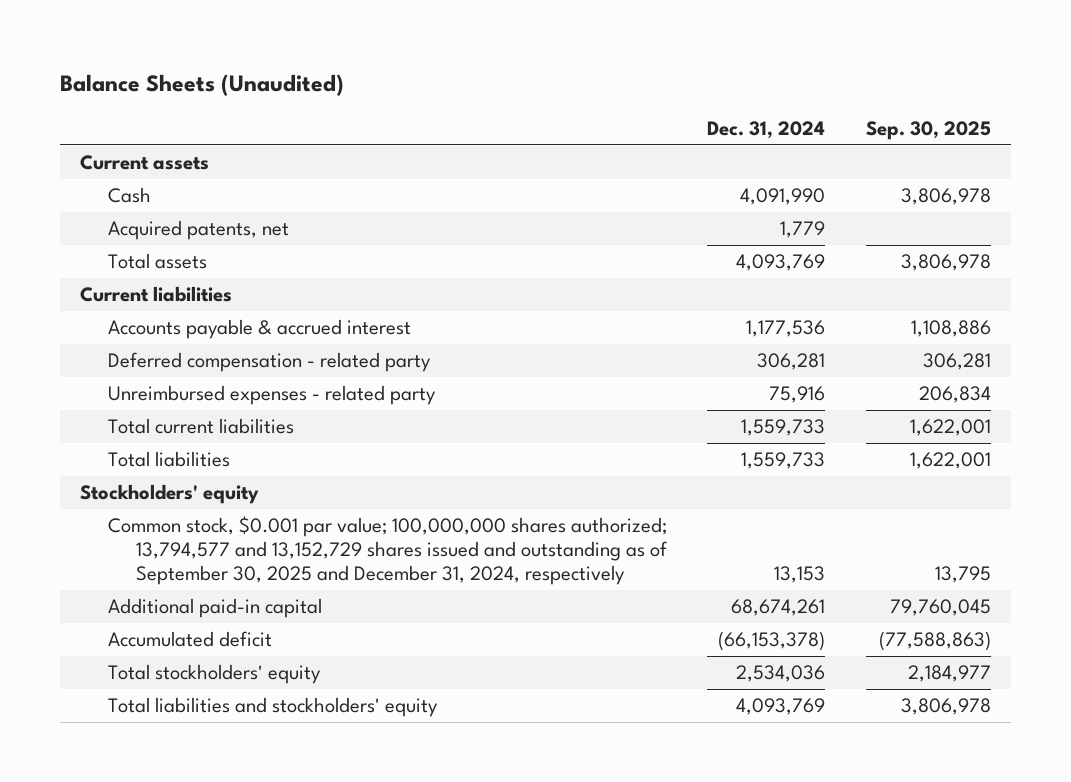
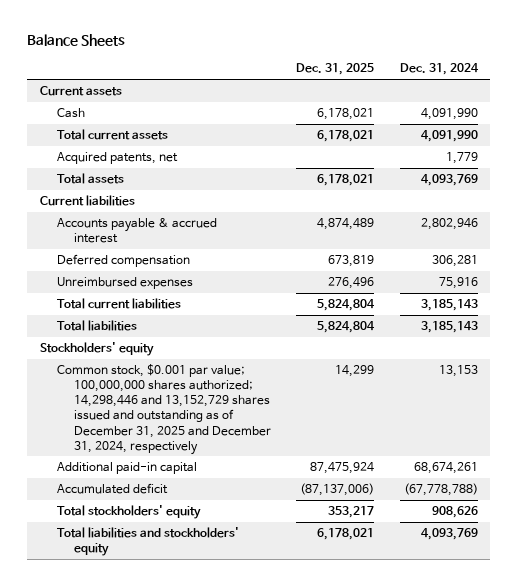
[59,74,344,97] Balance Sheets (Unaudited) -> [27,34,126,47] Balance Sheets
[865,120,991,140] Sep. 30, 2025 -> none
none -> [296,63,375,76] Dec. 31, 2025
none -> [56,129,168,141] Total current assets
[746,320,826,338] 1,177,536 -> [420,218,478,231] 2,802,946
[107,352,431,373] Deferred compensation - related party -> [56,254,190,268] Deferred compensation
[107,385,436,406] Unreimbursed expenses - related party -> [56,277,193,290] Unreimbursed expenses
[741,419,826,437] 1,559,733 -> [420,299,478,312] 3,185,143
[741,452,826,470] 1,559,733 -> [420,321,478,334] 3,185,143
[107,516,667,586] Common stock, $0.001 par value; 100,000,000 shares authorized; 13,794,577 and 13,152,729 shares issued and outstanding as of September 30, 2025 and December 31, 2024, respectively -> [56,364,272,455] Common stock, $0.001 par value; 100,000,000 shares authorized; 14,298,446 and 13,152,729 shares issued and outstanding as of December 31, 2025 and December 31, 2024, respectively
[718,631,826,652] (66,153,378) -> [403,483,478,497] (67,778,788)
[736,665,826,683] 2,534,036 -> [431,506,478,519] 908,626

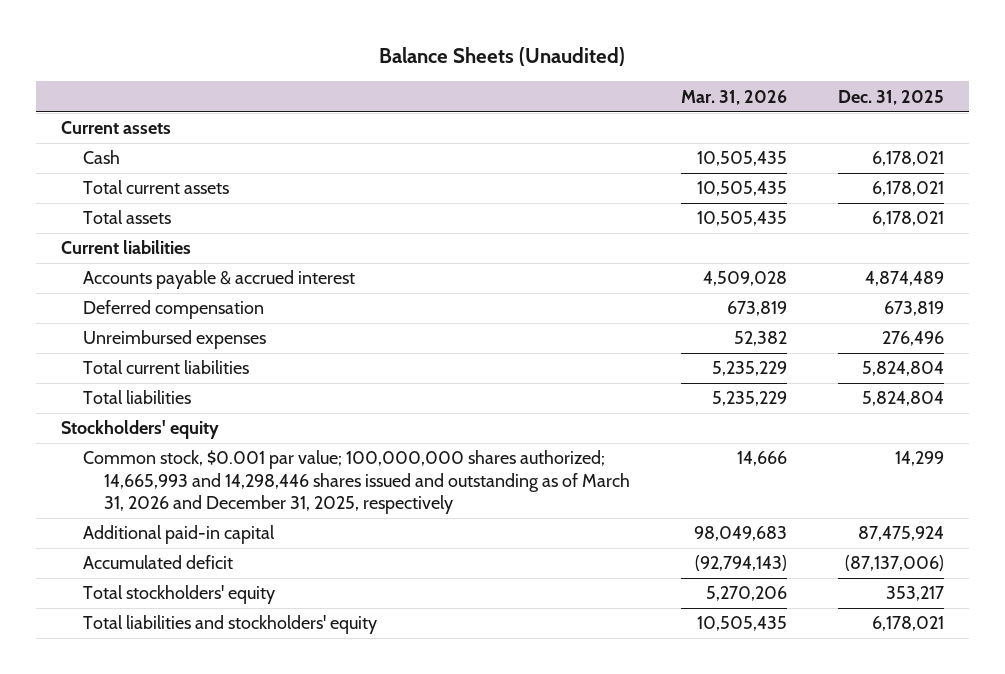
[27,34,126,47] Balance Sheets -> [379,47,626,67] Balance Sheets (Unaudited)
[399,63,479,76] Dec. 31, 2024 -> none
none -> [680,89,787,105] Mar. 31, 2026
[56,152,178,165] Acquired patents, net -> none
[56,364,272,455] Common stock, $0.001 par value; 100,000,000 shares authorized; 14,298,446 and 13,152,729 shares issued and outstanding as of December 31, 2025 and December 31, 2024, respectively -> [82,450,630,515] Common stock, $0.001 par value; 100,000,000 shares authorized; 14,665,993 and 14,298,446 shares issued and outstanding as of March 31, 2026 and December 31, 2025, respectively

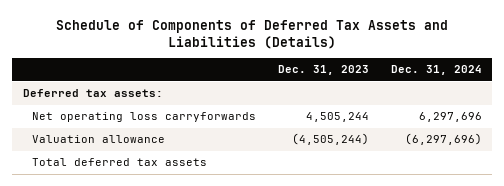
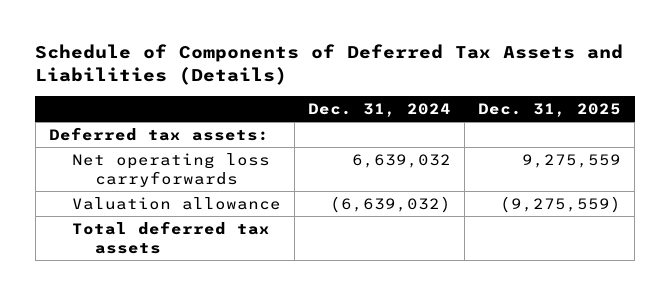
[277,65,369,76] Dec. 31, 2023 -> none
none -> [478,102,622,117] Dec. 31, 2025
[418,112,482,123] 6,297,696 -> [351,153,451,168] 6,639,032
[404,133,482,146] (6,297,696) -> [329,195,451,213] (6,639,032)

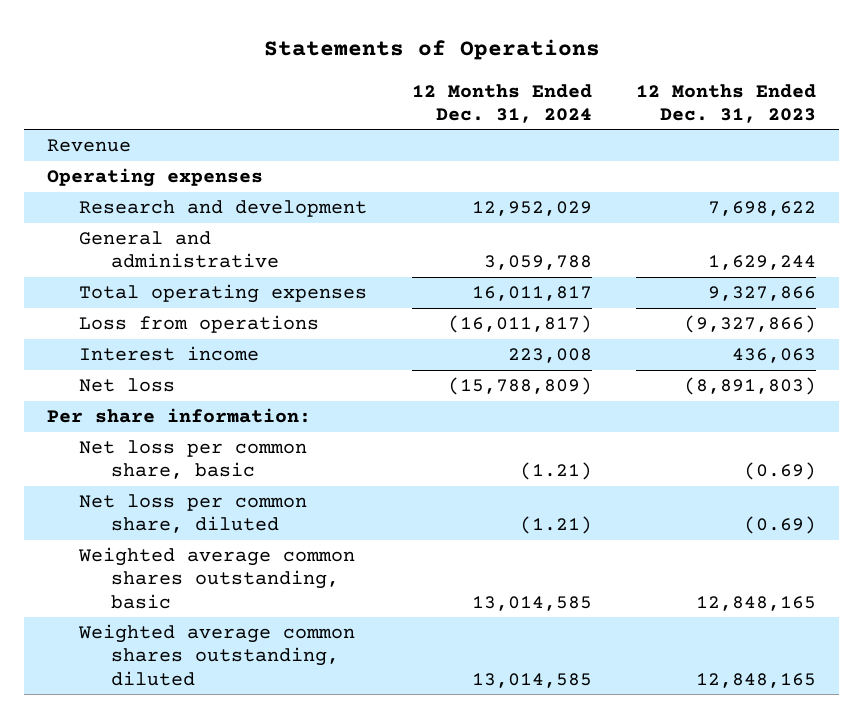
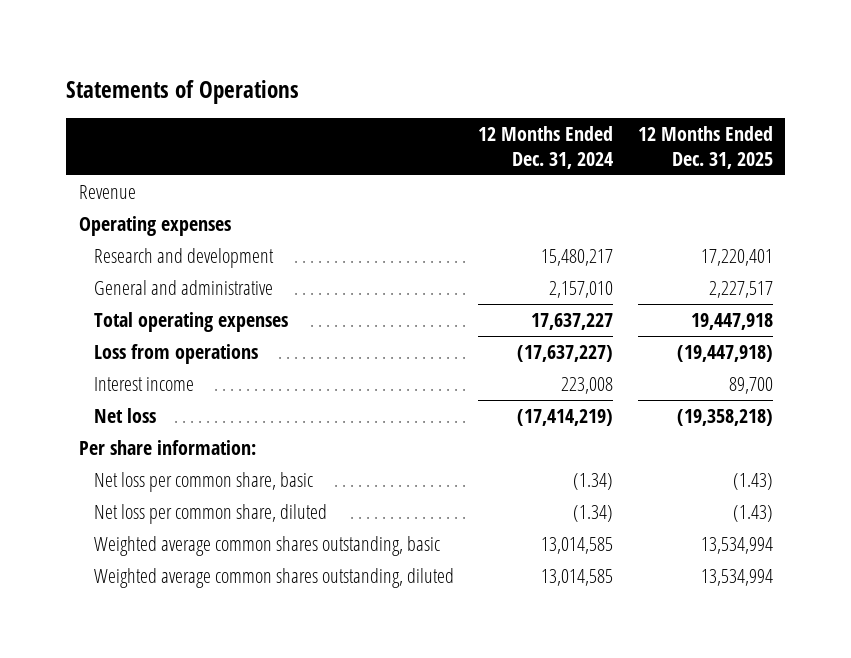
[636,83,817,123] 12 Months Ended Dec. 31, 2023 -> none
none -> [637,125,773,169] 12 Months Ended Dec. 31, 2025
[471,201,592,217] 12,952,029 -> [541,249,614,267] 15,480,217
[483,255,592,271] 3,059,788 -> [549,281,614,299] 2,157,010
[471,286,592,302] 16,011,817 -> [531,313,614,331] 17,637,227
[447,315,592,334] (16,011,817) -> [517,345,614,363] (17,637,227)
[447,377,592,396] (15,788,809) -> [517,409,614,427] (17,414,219)
[519,462,592,481] (1.21) -> [573,473,614,491] (1.34)
[519,516,592,535] (1.21) -> [573,505,614,523] (1.34)

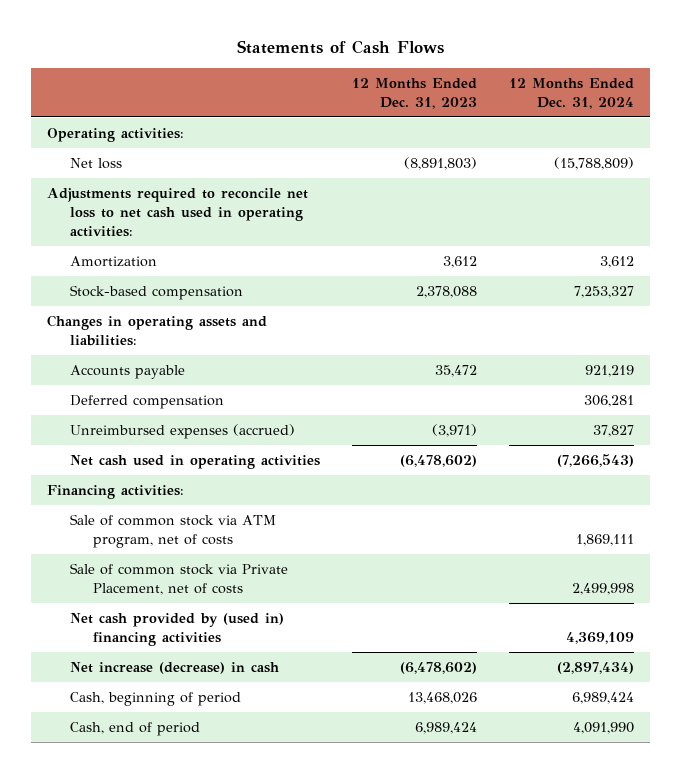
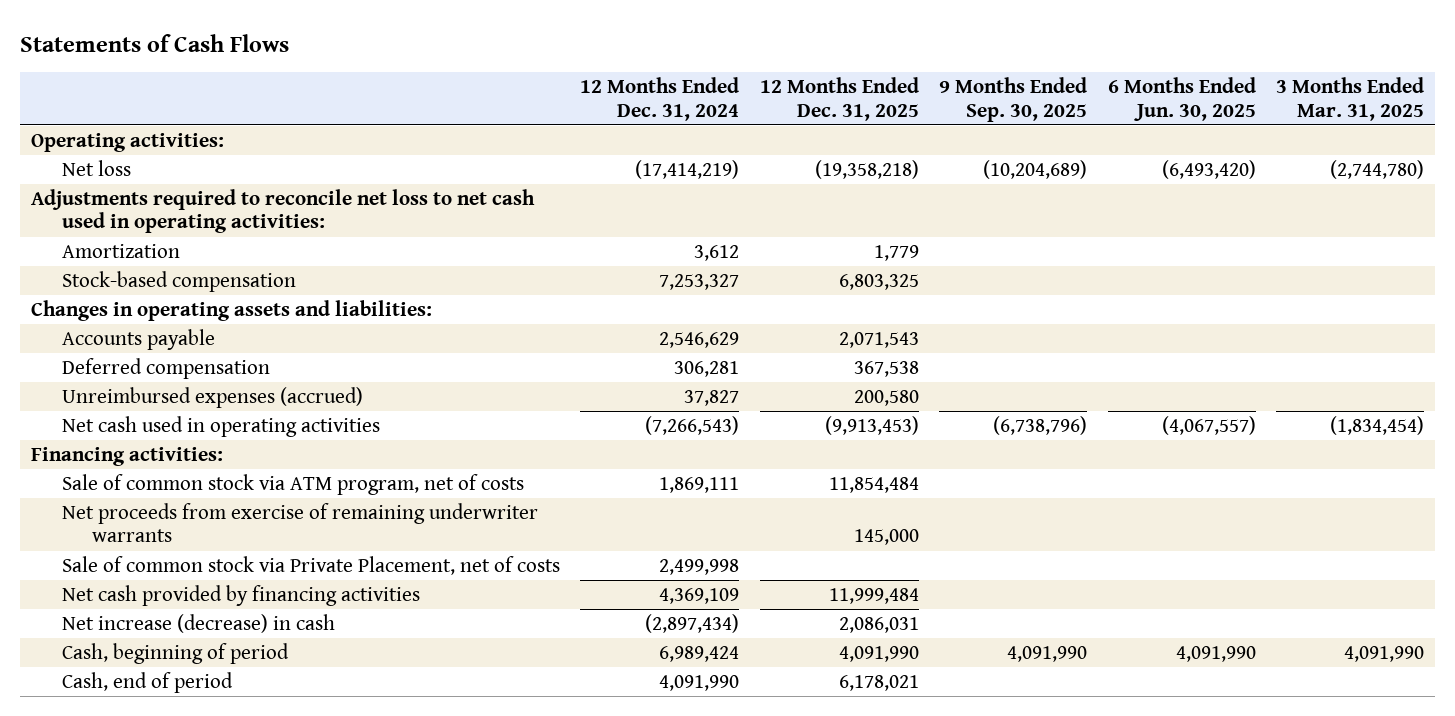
[352,78,478,110] 12 Months Ended Dec. 31, 2023 -> none
none -> [759,77,919,121] 12 Months Ended Dec. 31, 2025
none -> [939,77,1088,122] 9 Months Ended Sep. 30, 2025
none -> [1107,77,1256,121] 6 Months Ended Jun. 30, 2025
none -> [1276,77,1425,121] 3 Months Ended Mar. 31, 2025
[554,156,635,170] (15,788,809) -> [635,159,740,179] (17,414,219)
[585,364,635,377] 921,219 -> [659,331,740,348] 2,546,629
none -> [61,502,538,543] Net proceeds from exercise of remaining underwriter warrants
[70,612,285,646] Net cash provided by (used in) financing activities -> [61,584,420,606] Net cash provided by financing activities

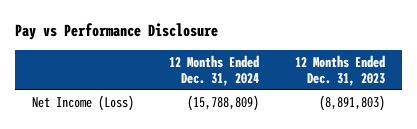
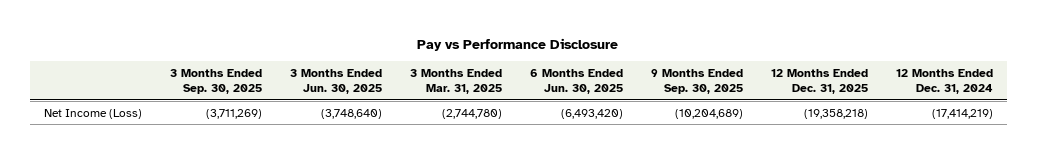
[294,54,385,87] 12 Months Ended Dec. 31, 2023 -> none
none -> [170,69,263,95] 3 Months Ended Sep. 30, 2025
none -> [290,69,383,95] 3 Months Ended Jun. 30, 2025
none -> [409,69,502,95] 3 Months Ended Mar. 31, 2025
none -> [529,69,623,95] 6 Months Ended Jun. 30, 2025
none -> [650,69,743,95] 9 Months Ended Sep. 30, 2025
none -> [770,69,868,95] 12 Months Ended Dec. 31, 2025
[187,95,260,112] (15,788,809) -> [931,108,993,119] (17,414,219)

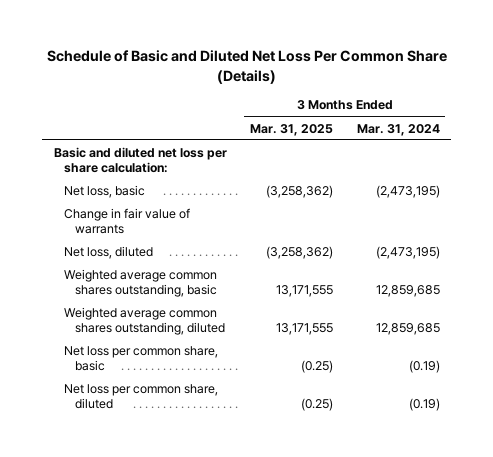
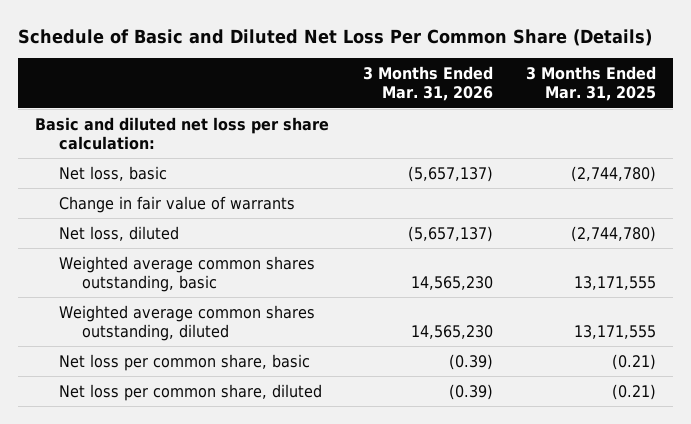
[356,123,440,136] Mar. 31, 2024 -> none
none -> [362,66,493,102] 3 Months Ended Mar. 31, 2026
[266,185,334,199] (3,258,362) -> [571,165,657,182] (2,744,780)
[266,246,334,260] (3,258,362) -> [571,225,657,242] (2,744,780)
[301,359,334,373] (0.25) -> [612,353,657,370] (0.21)
[301,397,334,411] (0.25) -> [612,383,657,400] (0.21)

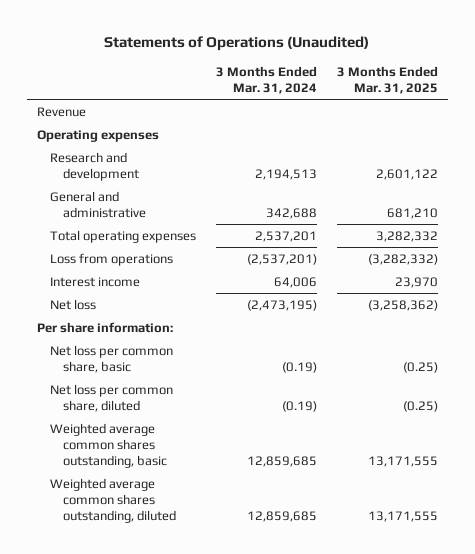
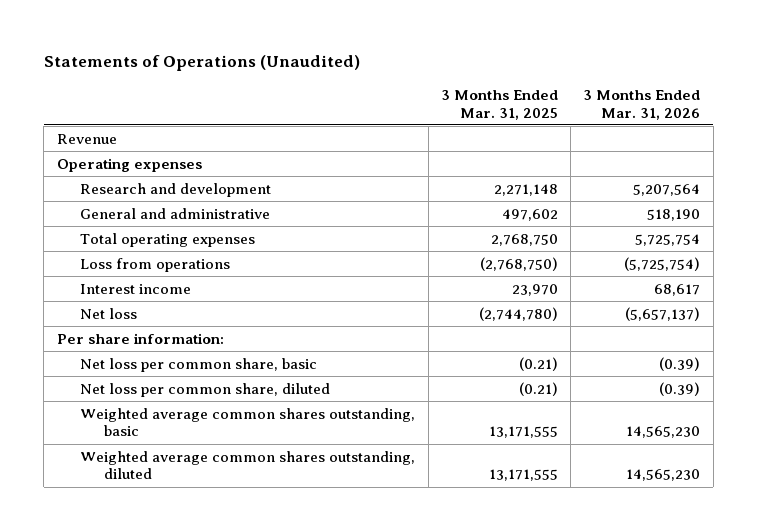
[215,65,317,95] 3 Months Ended Mar. 31, 2024 -> none
none -> [583,89,701,120] 3 Months Ended Mar. 31, 2026
[375,168,438,180] 2,601,122 -> [493,183,558,196] 2,271,148
[386,207,438,219] 681,210 -> [501,208,558,221] 497,602
[375,230,438,242] 3,282,332 -> [490,233,558,246] 2,768,750
[367,253,438,265] (3,282,332) -> [479,256,558,271] (2,768,750)
[367,299,438,311] (3,258,362) -> [478,306,558,321] (2,744,780)
[402,361,438,373] (0.25) -> [518,356,558,371] (0.21)
[402,400,438,412] (0.25) -> [518,381,558,396] (0.21)

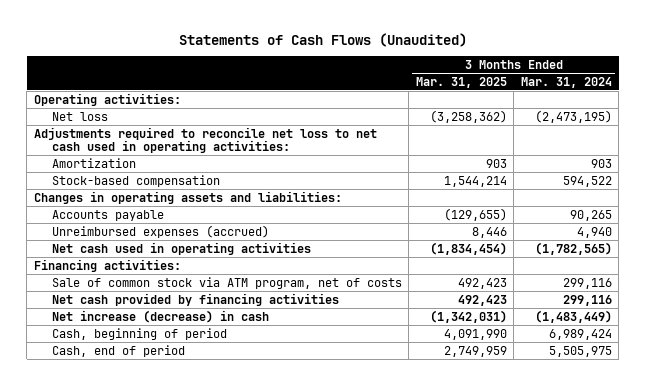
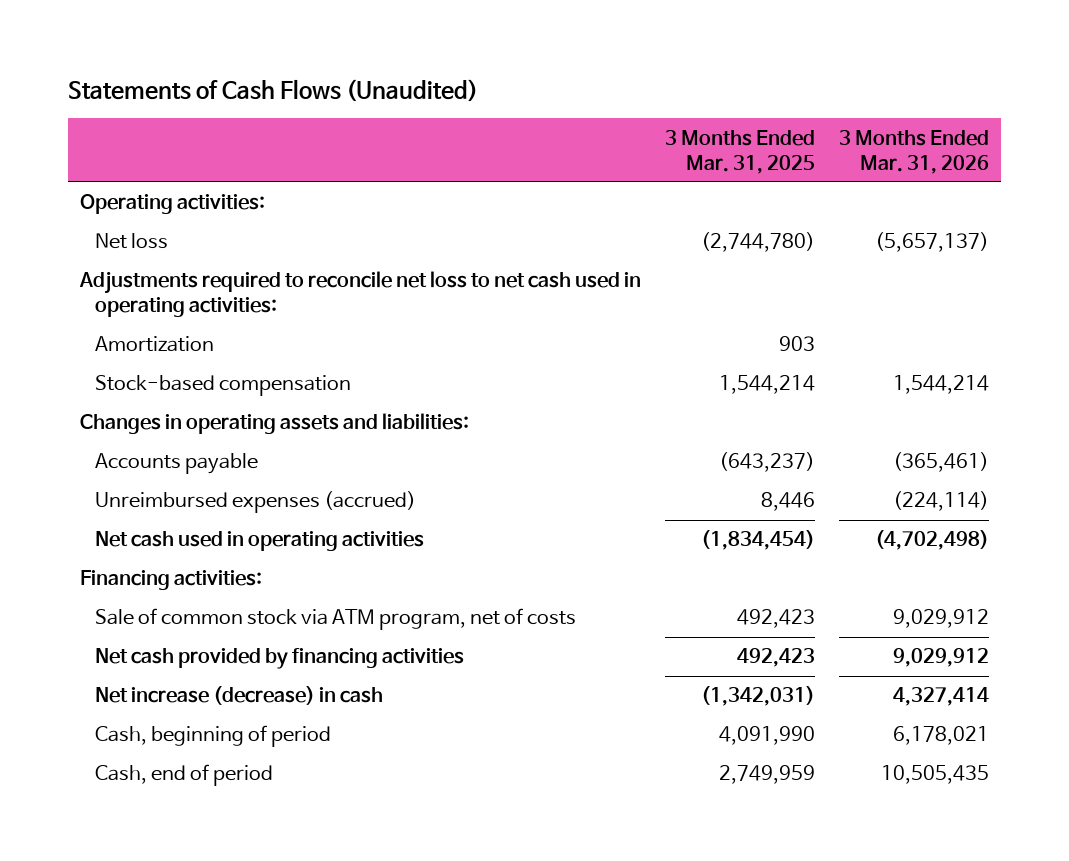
[520,76,612,88] Mar. 31, 2024 -> none
none -> [839,129,990,174] 3 Months Ended Mar. 31, 2026
[429,109,507,123] (3,258,362) -> [700,232,815,253] (2,744,780)
[443,207,507,221] (129,655) -> [718,452,815,473] (643,237)

